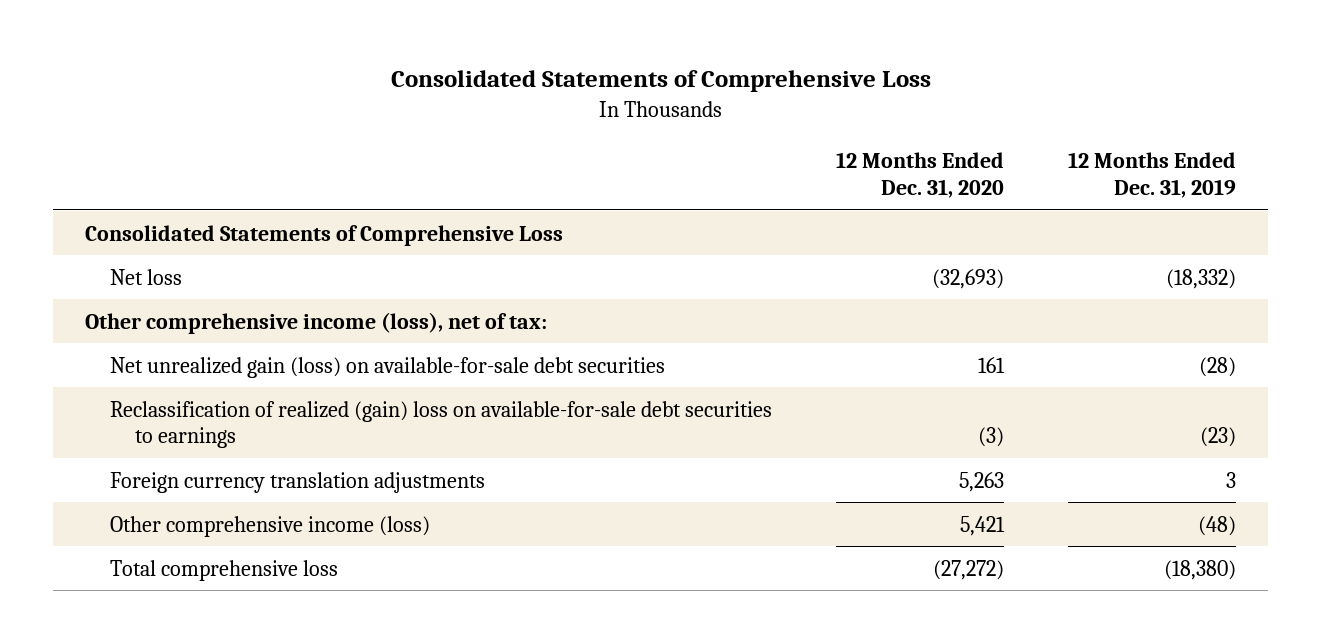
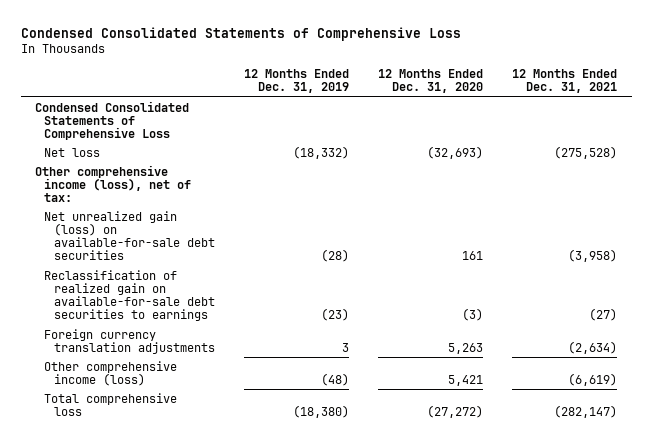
[390,70,931,93] Consolidated Statements of Comprehensive Loss -> [20,27,461,42] Condensed Consolidated Statements of Comprehensive Loss
none -> [512,69,618,94] 12 Months Ended Dec. 31, 2021
[85,224,564,246] Consolidated Statements of Comprehensive Loss -> [35,100,190,140] Condensed Consolidated Statements of Comprehensive Loss
[110,400,773,449] Reclassification of realized (gain) loss on available-for-sale debt securities to earnings -> [44,269,215,321] Reclassification of realized gain on available-for-sale debt securities to earnings

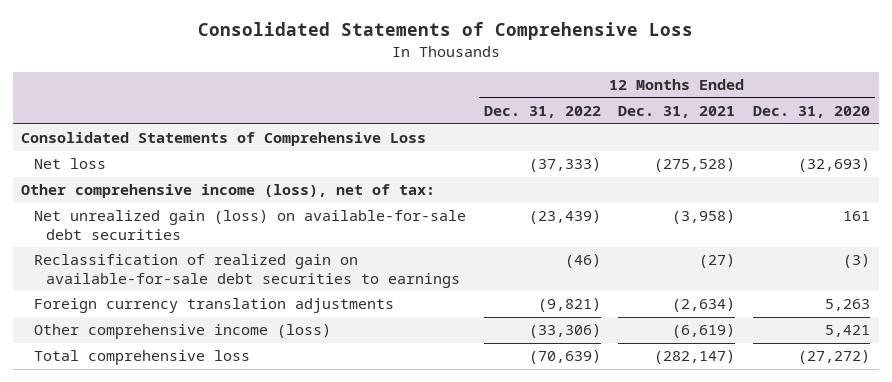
[20,27,461,42] Condensed Consolidated Statements of Comprehensive Loss -> [197,22,693,41] Consolidated Statements of Comprehensive Loss
[243,69,349,94] 12 Months Ended Dec. 31, 2019 -> none
none -> [483,106,601,119] Dec. 31, 2022
[35,100,190,140] Condensed Consolidated Statements of Comprehensive Loss -> [21,132,427,147] Consolidated Statements of Comprehensive Loss

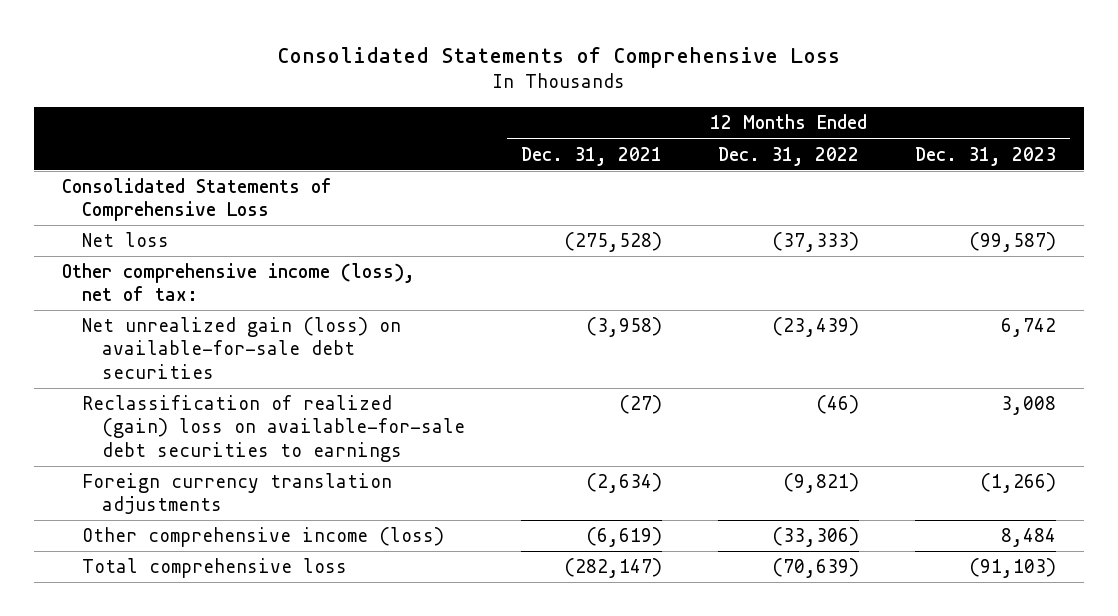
[753,106,871,119] Dec. 31, 2020 -> none
none -> [915,146,1057,166] Dec. 31, 2023
[33,254,461,288] Reclassification of realized gain on available-for-sale debt securities to earnings -> [81,395,466,462] Reclassification of realized (gain) loss on available-for-sale debt securities to earnings

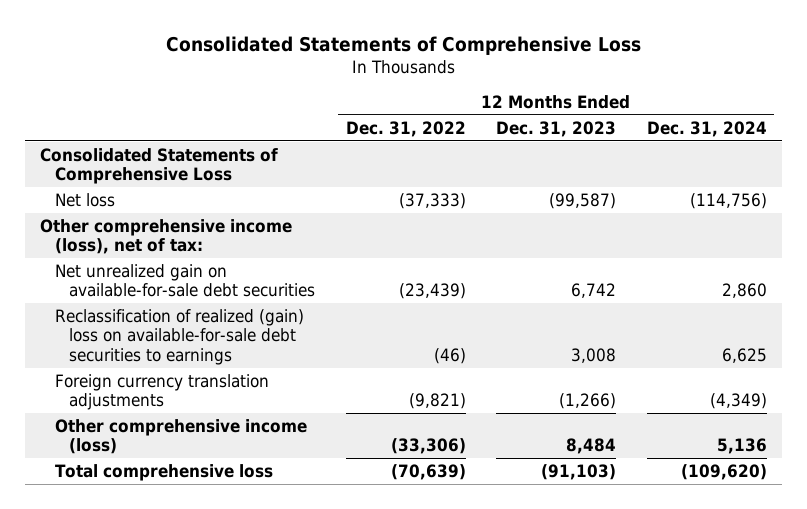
[521,146,663,166] Dec. 31, 2021 -> none
none -> [646,120,767,137] Dec. 31, 2024
[81,317,401,379] Net unrealized gain (loss) on available-for-sale debt securities -> [54,263,316,298] Net unrealized gain on available-for-sale debt securities

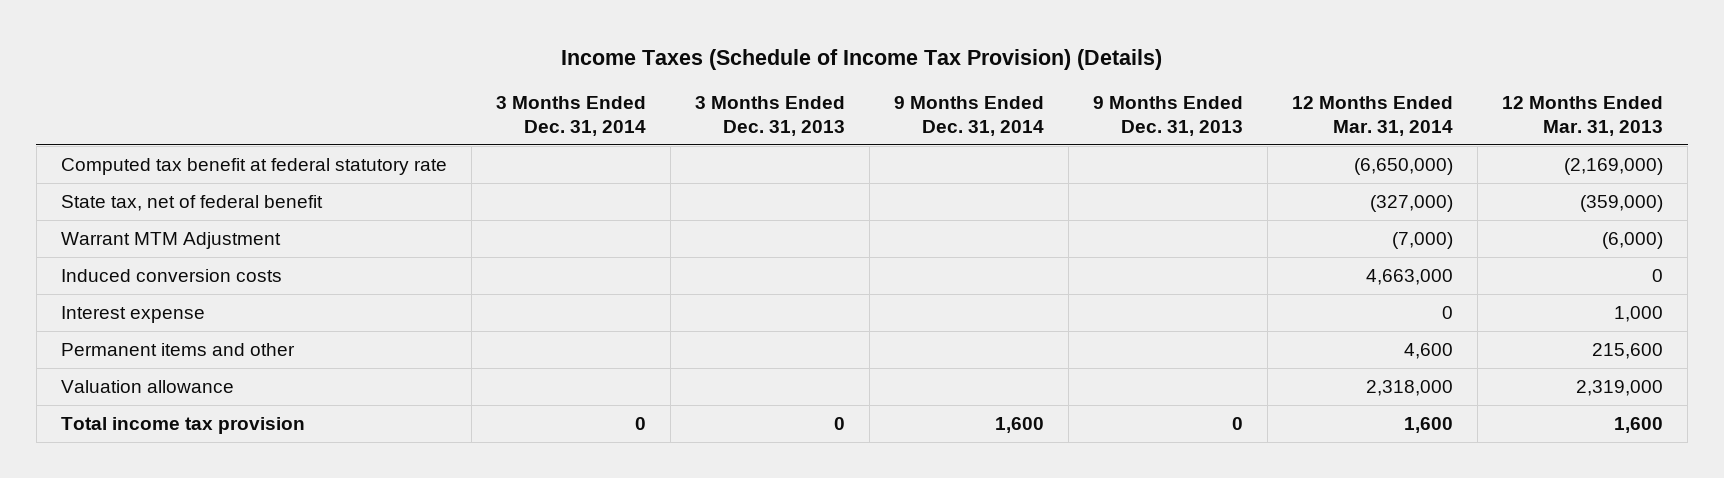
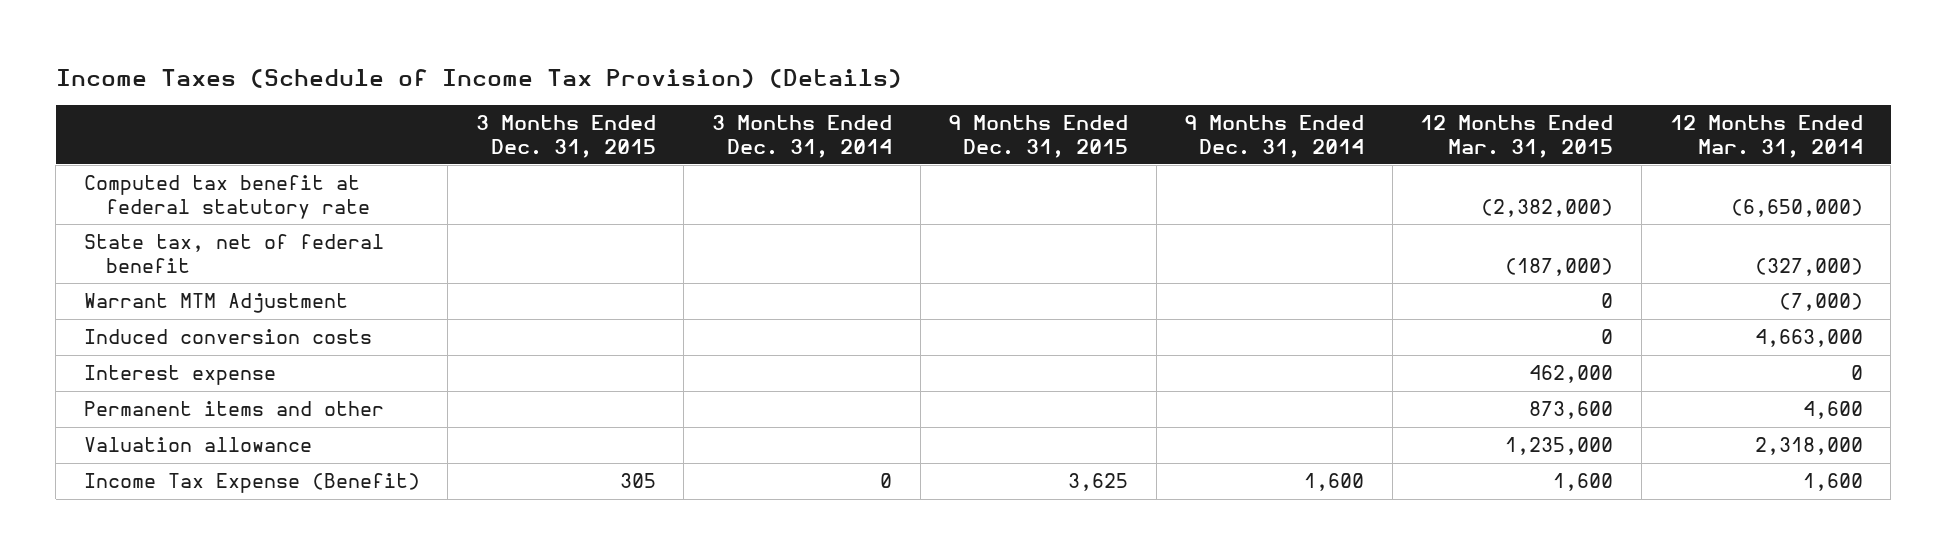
[694,96,845,136] 3 Months Ended Dec. 31, 2013 -> none
[1092,96,1243,136] 9 Months Ended Dec. 31, 2013 -> none
[1501,96,1663,136] 12 Months Ended Mar. 31, 2013 -> none
none -> [475,115,656,158] 3 Months Ended Dec. 31, 2015
none -> [948,115,1129,158] 9 Months Ended Dec. 31, 2015
none -> [1420,115,1614,158] 12 Months Ended Mar. 31, 2015
[60,416,305,434] Total income tax provision -> [83,473,420,494] Income Tax Expense (Benefit)

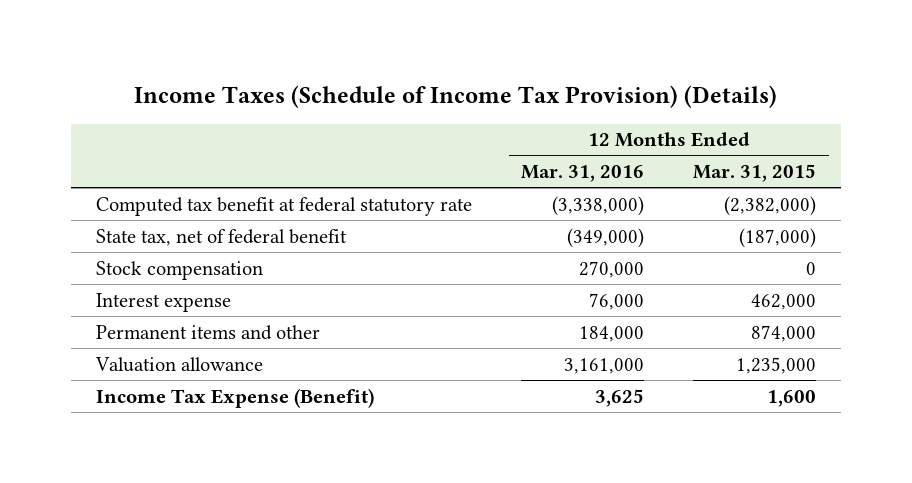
[475,115,656,158] 3 Months Ended Dec. 31, 2015 -> none
[712,115,893,158] 3 Months Ended Dec. 31, 2014 -> none
[948,115,1129,158] 9 Months Ended Dec. 31, 2015 -> none
[1184,115,1365,158] 9 Months Ended Dec. 31, 2014 -> none
[1669,115,1863,158] 12 Months Ended Mar. 31, 2014 -> none
none -> [520,164,644,182] Mar. 31, 2016
[83,293,348,314] Warrant MTM Adjustment -> none
[83,329,372,345] Induced conversion costs -> none
none -> [95,260,263,280] Stock compensation
[1529,401,1614,420] 873,600 -> [751,324,817,342] 874,000

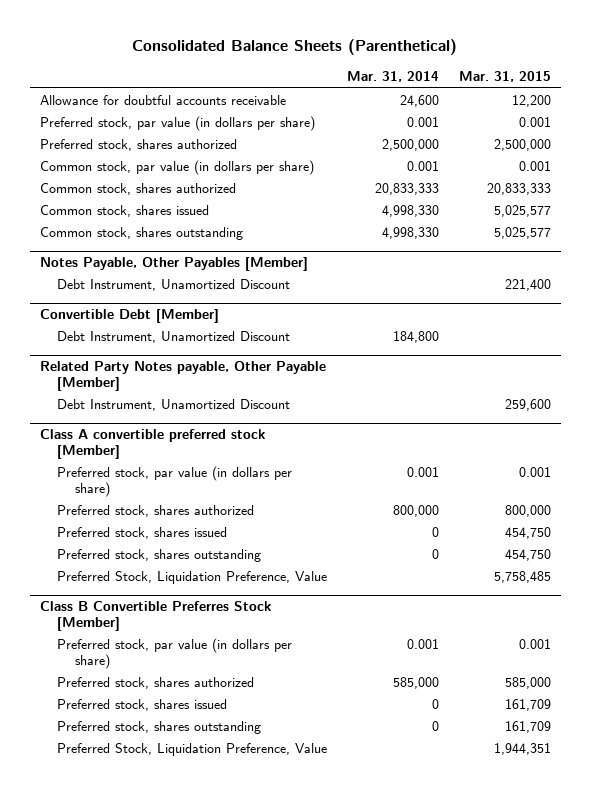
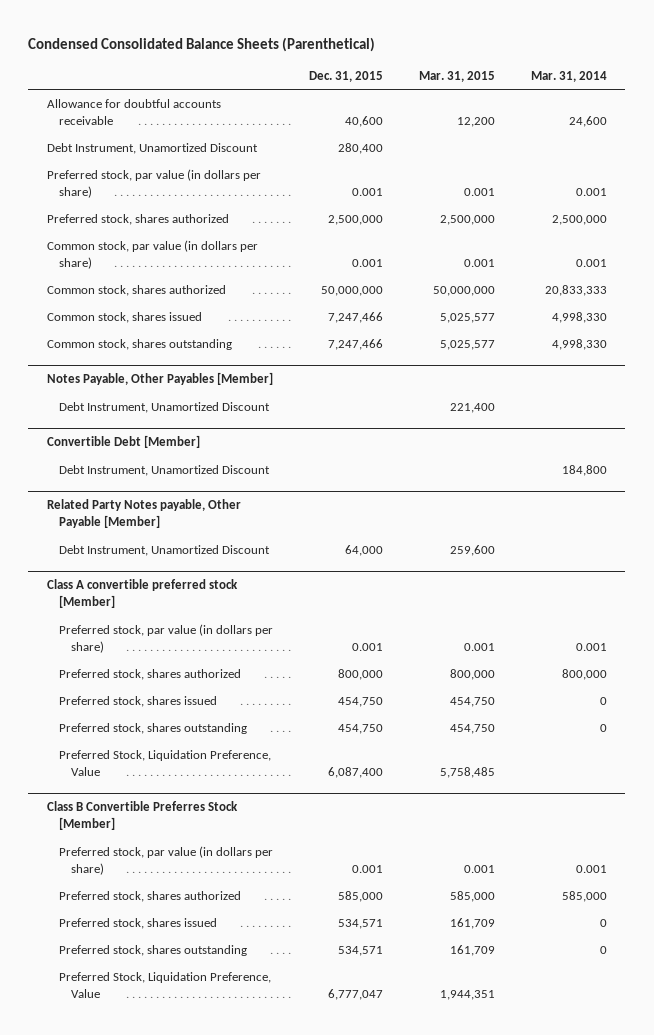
[132,39,458,56] Consolidated Balance Sheets (Parenthetical) -> [28,36,376,52] Condensed Consolidated Balance Sheets (Parenthetical)
none -> [308,71,383,83] Dec. 31, 2015
none -> [46,142,258,154] Debt Instrument, Unamortized Discount
[486,182,551,195] 20,833,333 -> [432,285,495,296] 50,000,000

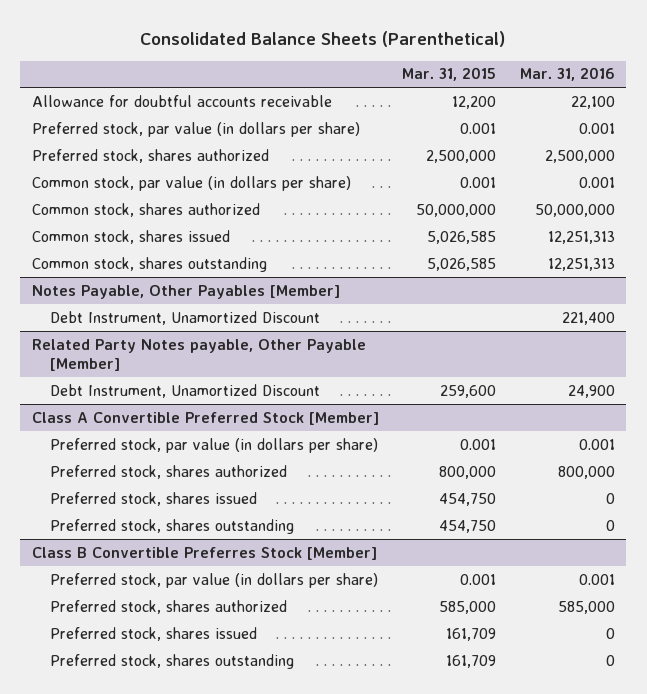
[28,36,376,52] Condensed Consolidated Balance Sheets (Parenthetical) -> [140,30,506,47] Consolidated Balance Sheets (Parenthetical)
[308,71,383,83] Dec. 31, 2015 -> none
[531,71,608,83] Mar. 31, 2014 -> none
none -> [519,67,615,82] Mar. 31, 2016
[46,142,258,154] Debt Instrument, Unamortized Discount -> none
[439,312,495,323] 5,025,577 -> [427,230,497,244] 5,026,585
[439,339,495,350] 5,025,577 -> [427,257,497,271] 5,026,585
[58,401,270,413] Debt Instrument, Unamortized Discount -> none
[46,435,200,449] Convertible Debt [Member] -> none
[46,579,238,609] Class A convertible preferred stock [Member] -> [32,411,380,425] Class A Convertible Preferred Stock [Member]
[58,749,271,776] Preferred Stock, Liquidation Preference, Value -> none
[58,971,271,998] Preferred Stock, Liquidation Preference, Value -> none

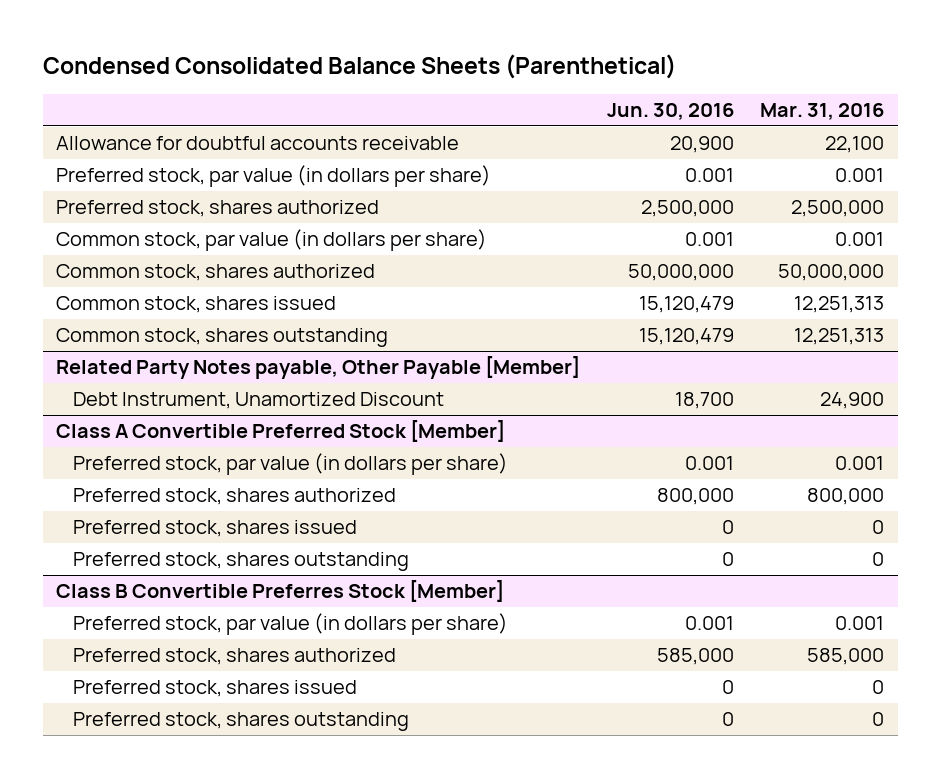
[140,30,506,47] Consolidated Balance Sheets (Parenthetical) -> [42,53,676,79] Condensed Consolidated Balance Sheets (Parenthetical)
[402,67,497,82] Mar. 31, 2015 -> none
none -> [606,103,734,121] Jun. 30, 2016
[32,284,341,299] Notes Payable, Other Payables [Member] -> none
[49,310,320,325] Debt Instrument, Unamortized Discount -> none

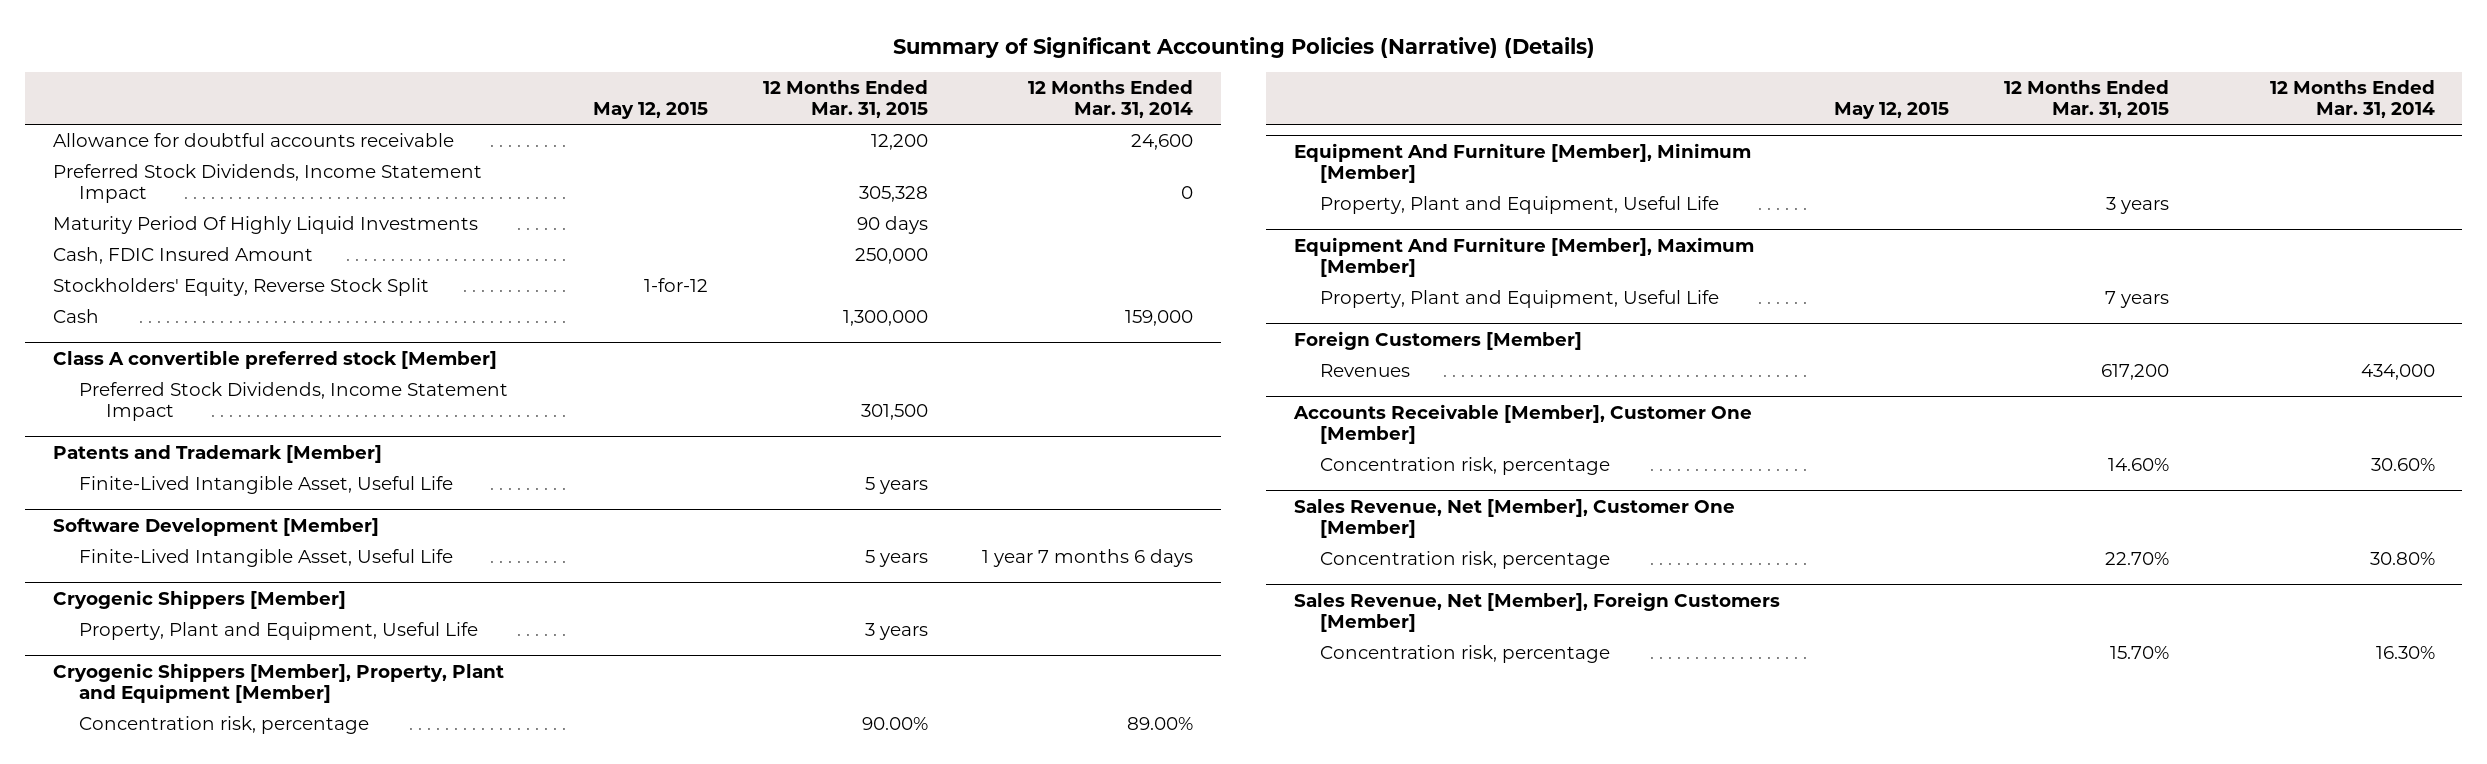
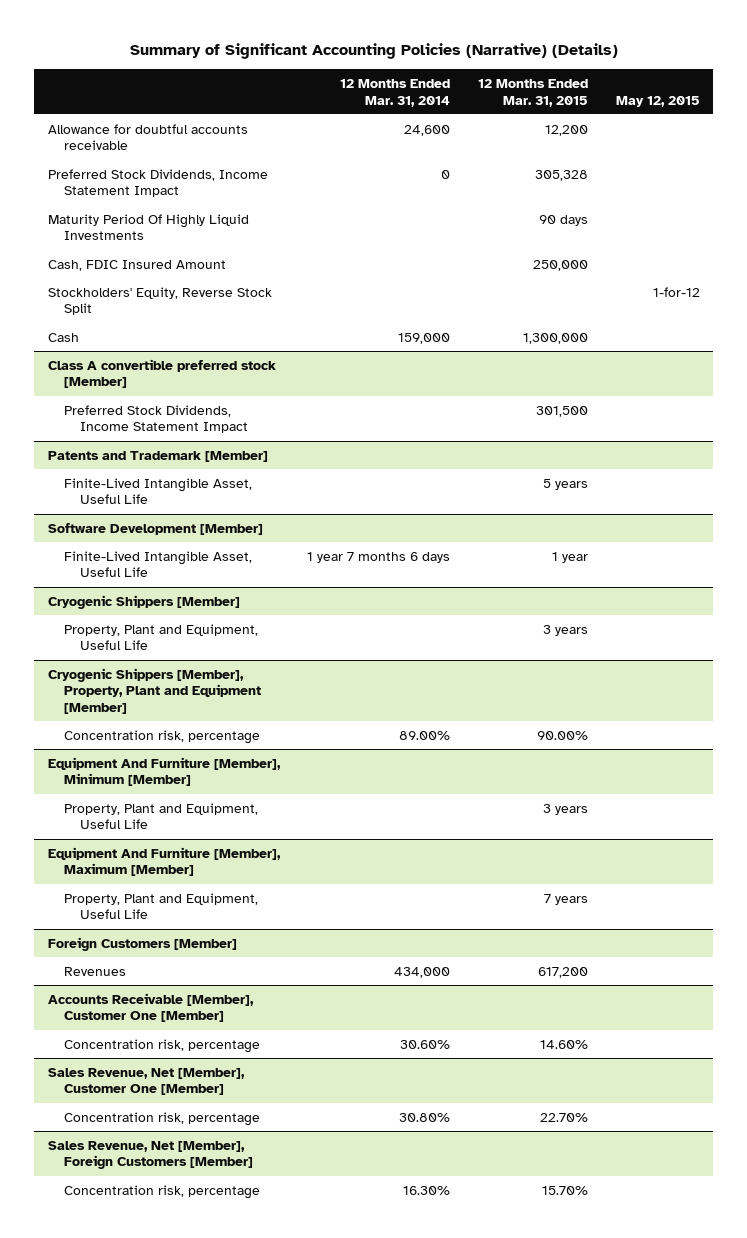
[864,549,928,567] 5 years -> [552,551,589,563] 1 year

